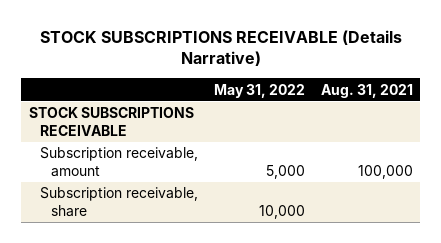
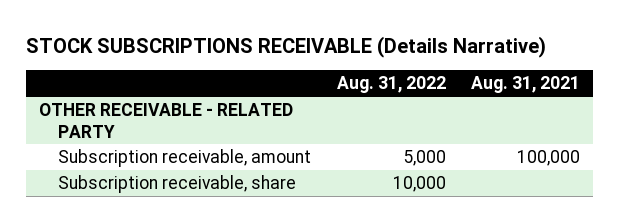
[213,83,305,98] May 31, 2022 -> none
none -> [336,76,446,94] Aug. 31, 2022
[28,107,194,136] STOCK SUBSCRIPTIONS RECEIVABLE -> [38,103,293,138] OTHER RECEIVABLE - RELATED PARTY

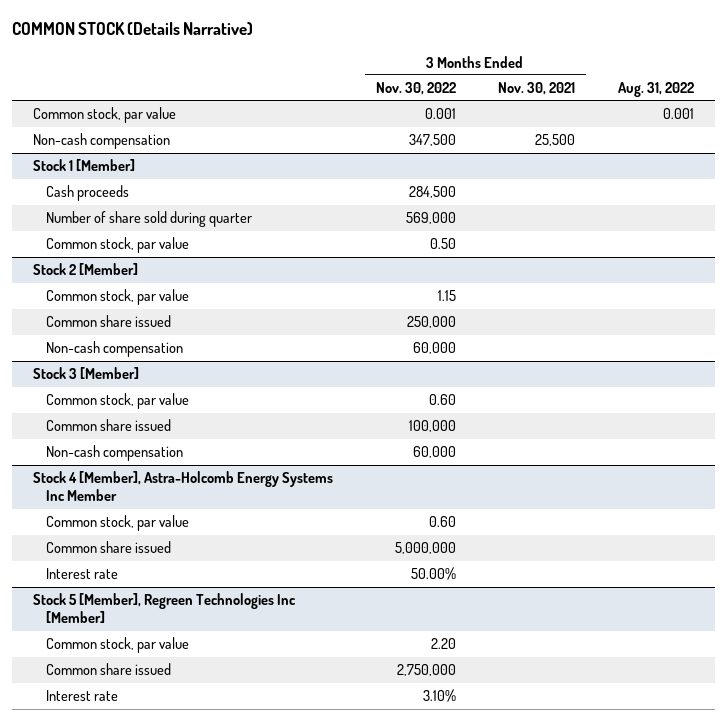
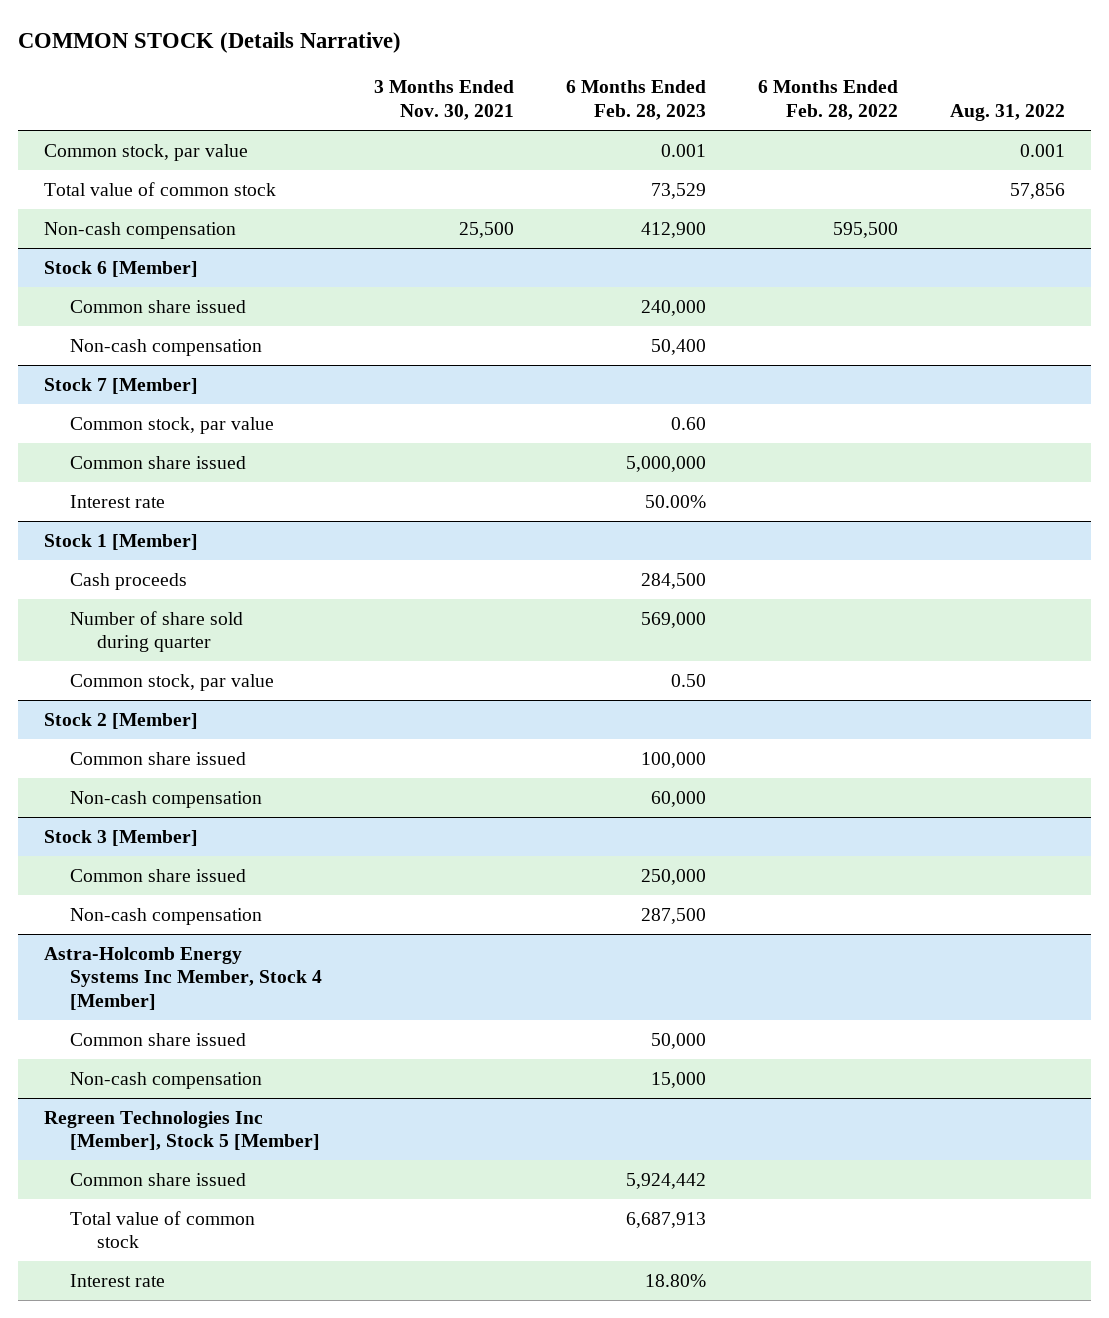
[375,82,456,96] Nov. 30, 2022 -> none
none -> [566,80,707,121] 6 Months Ended Feb. 28, 2023
none -> [758,80,899,121] 6 Months Ended Feb. 28, 2022
none -> [43,181,276,196] Total value of common stock
none -> [43,260,198,277] Stock 6 [Member]
none -> [70,299,247,313] Common share issued
none -> [70,338,263,356] Non-cash compensation
none -> [43,377,198,394] Stock 7 [Member]
none -> [70,416,275,434] Common stock, par value
none -> [70,455,247,469] Common share issued
none -> [70,494,166,508] Interest rate
[45,289,189,306] Common stock, par value -> none
[45,393,189,410] Common stock, par value -> none
[45,515,189,532] Common stock, par value -> none
[33,471,334,502] Stock 4 [Member], Astra-Holcomb Energy Systems Inc Member -> [43,946,323,1011] Astra-Holcomb Energy Systems Inc Member, Stock 4 [Member]
[45,568,118,580] Interest rate -> none
[45,637,189,654] Common stock, par value -> none
none -> [70,1071,263,1089] Non-cash compensation
[33,593,297,624] Stock 5 [Member], Regreen Technologies Inc [Member] -> [43,1110,321,1151] Regreen Technologies Inc [Member], Stock 5 [Member]
none -> [70,1210,256,1249] Total value of common stock

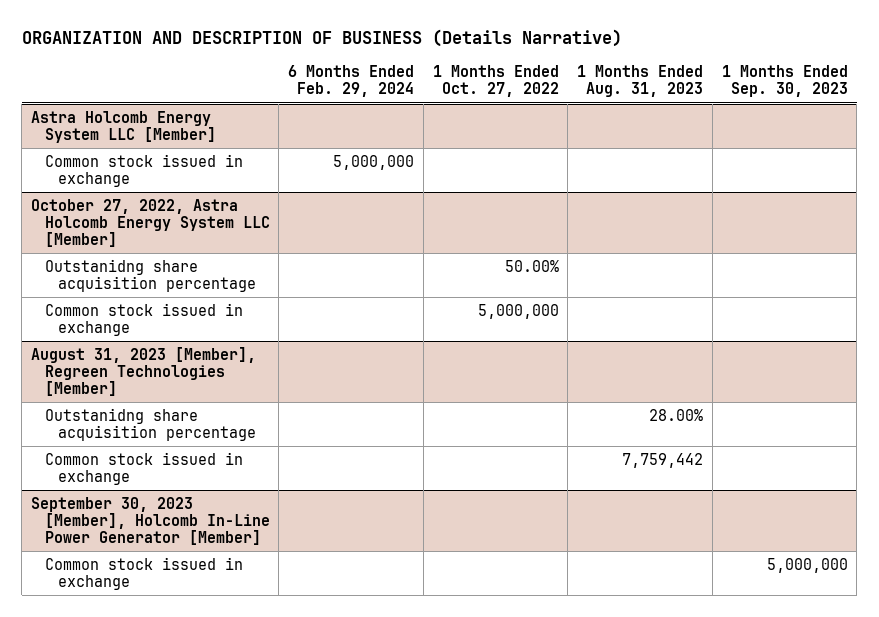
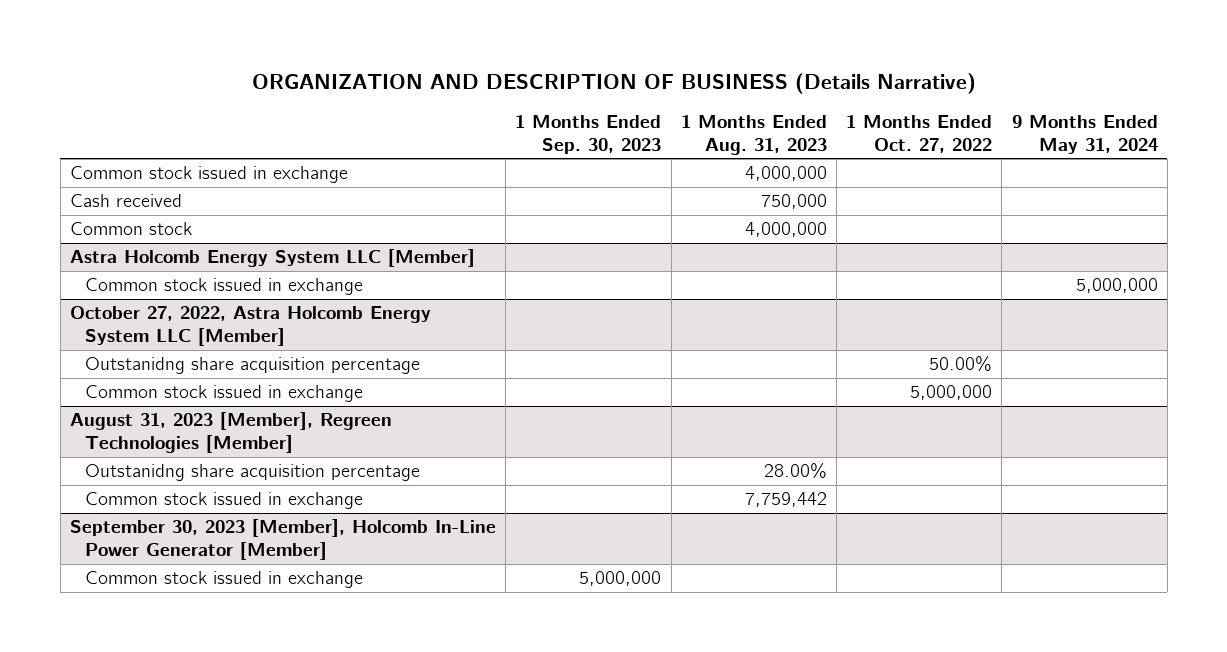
[288,65,415,98] 6 Months Ended Feb. 29, 2024 -> none
none -> [1011,114,1158,154] 9 Months Ended May 31, 2024
none -> [69,166,348,184] Common stock issued in exchange
none -> [69,194,182,208] Cash received
none -> [69,222,192,236] Common stock

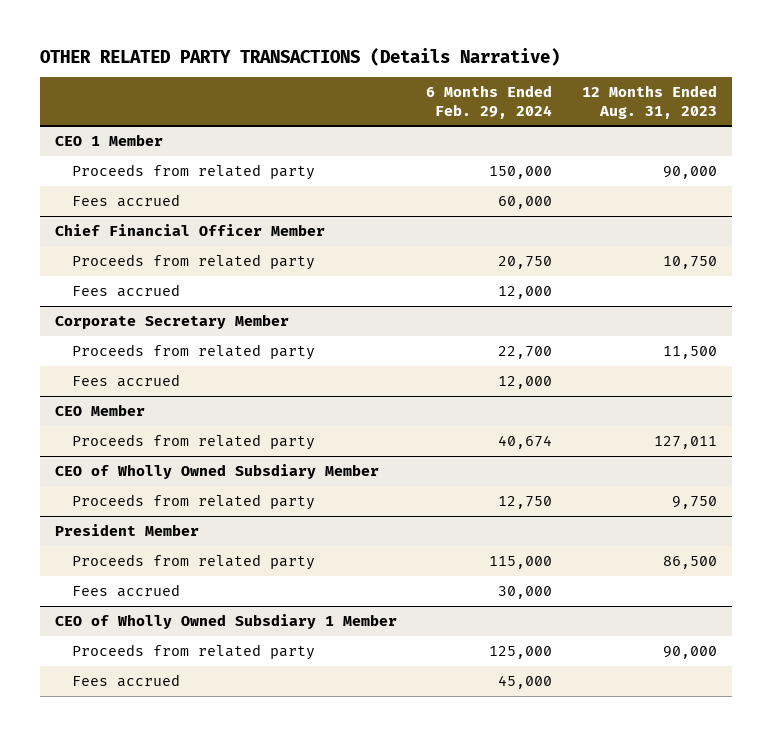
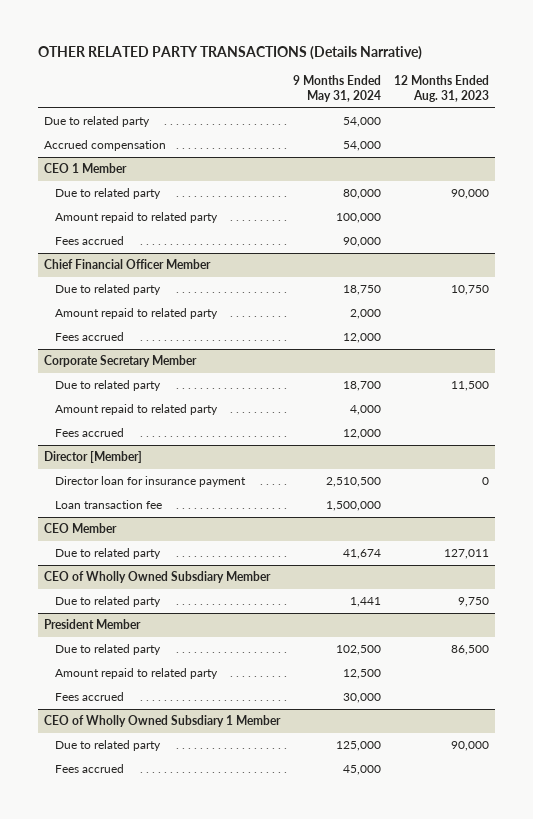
[426,85,553,119] 6 Months Ended Feb. 29, 2024 -> none
none -> [293,74,382,103] 9 Months Ended May 31, 2024
none -> [44,116,151,128] Due to related party
none -> [44,140,167,152] Accrued compensation
[71,164,315,181] Proceeds from related party -> none
none -> [55,188,162,200] Due to related party
none -> [55,212,219,224] Amount repaid to related party
[71,254,315,271] Proceeds from related party -> [55,284,162,296] Due to related party
none -> [55,308,219,320] Amount repaid to related party
[71,344,315,361] Proceeds from related party -> [55,380,162,392] Due to related party
none -> [55,404,219,416] Amount repaid to related party
none -> [44,451,143,464] Director [Member]
none -> [55,476,247,488] Director loan for insurance payment
none -> [55,500,163,510] Loan transaction fee
[71,434,315,451] Proceeds from related party -> [55,548,162,560] Due to related party
[71,494,315,511] Proceeds from related party -> [55,596,162,608] Due to related party
[71,554,315,571] Proceeds from related party -> [55,644,162,656] Due to related party
none -> [55,668,219,680] Amount repaid to related party
[71,644,315,661] Proceeds from related party -> none
none -> [55,740,162,752] Due to related party

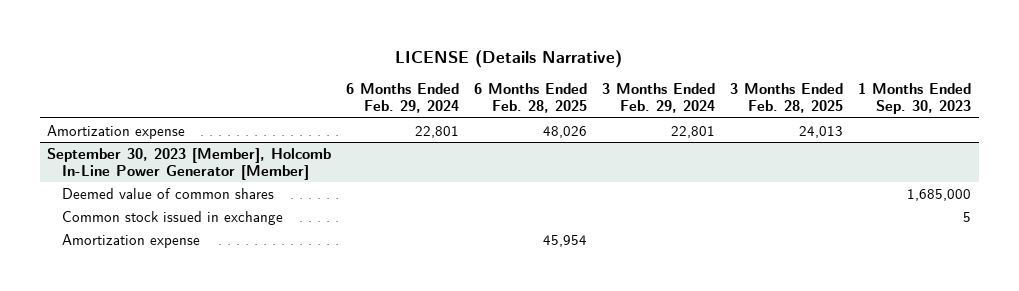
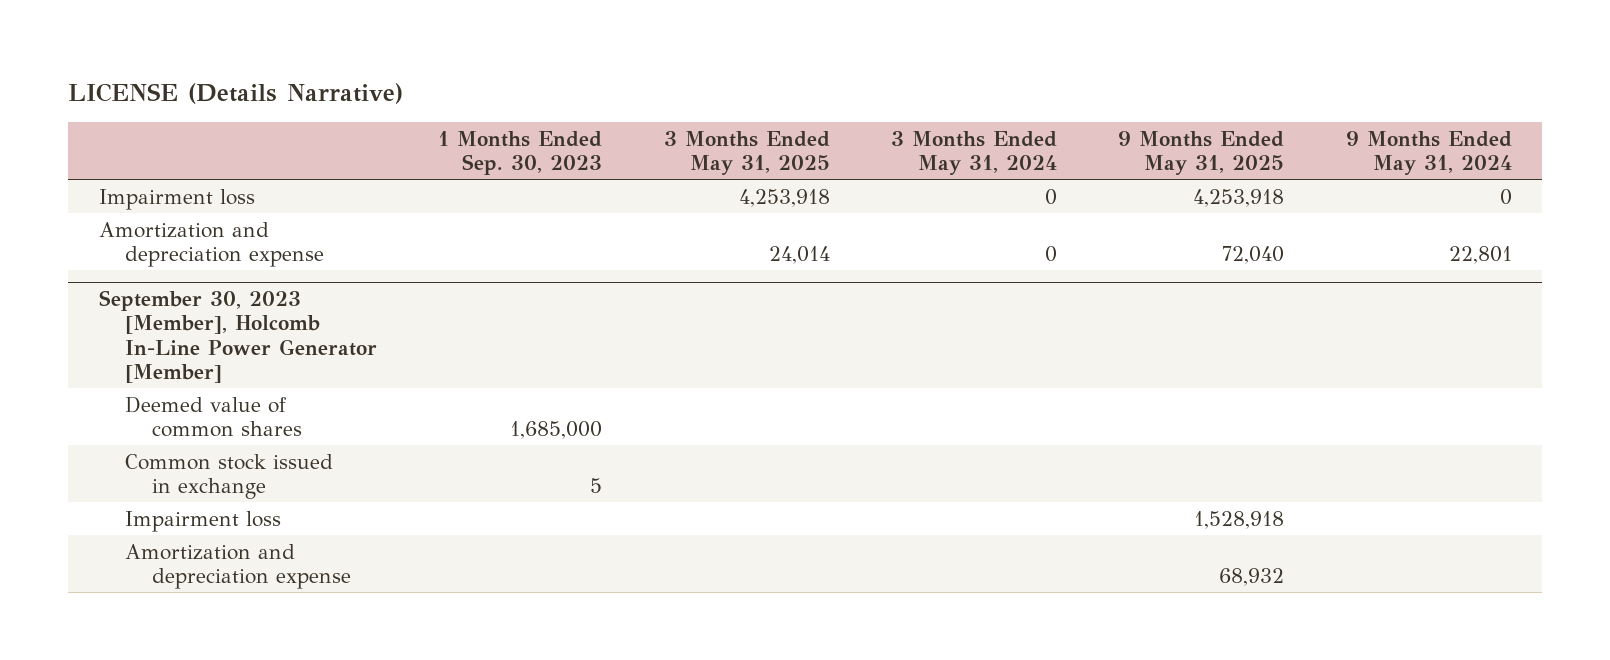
[346,83,460,114] 6 Months Ended Feb. 29, 2024 -> none
[474,83,588,114] 6 Months Ended Feb. 28, 2025 -> none
[602,83,716,114] 3 Months Ended Feb. 29, 2024 -> none
[730,83,844,114] 3 Months Ended Feb. 28, 2025 -> none
none -> [663,130,830,175] 3 Months Ended May 31, 2025
none -> [891,130,1058,175] 3 Months Ended May 31, 2024
none -> [1118,130,1285,175] 9 Months Ended May 31, 2025
none -> [1345,130,1512,175] 9 Months Ended May 31, 2024
none -> [98,188,255,210] Impairment loss
[47,124,186,139] Amortization expense -> [98,221,325,268] Amortization and depreciation expense
none -> [125,510,282,532] Impairment loss
[61,233,200,248] Amortization expense -> [125,543,351,590] Amortization and depreciation expense

